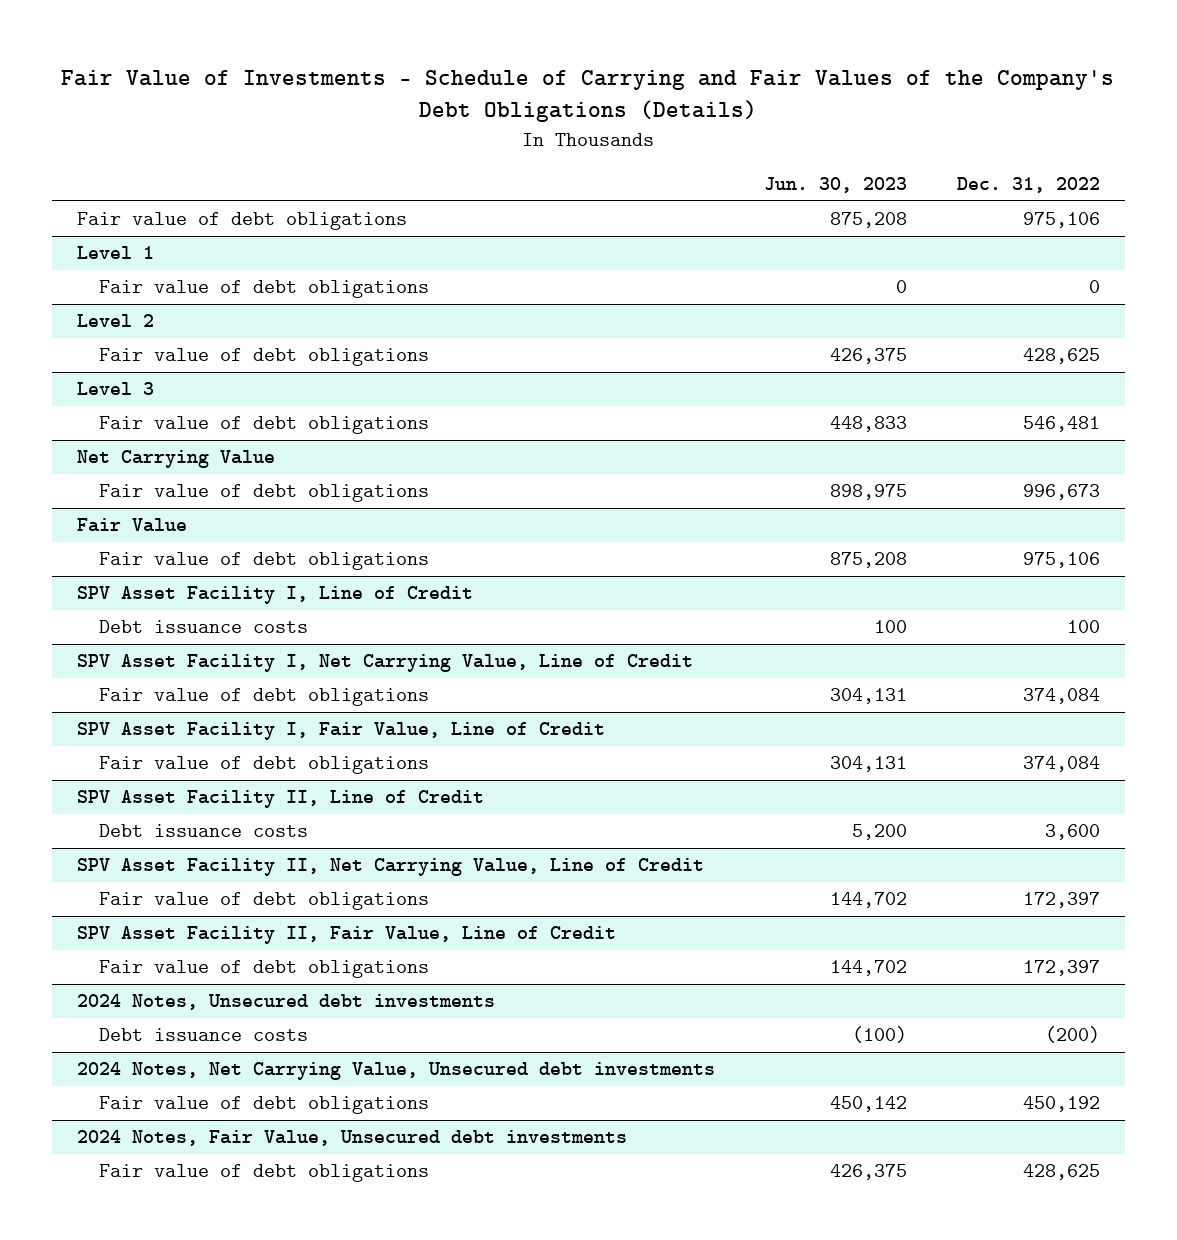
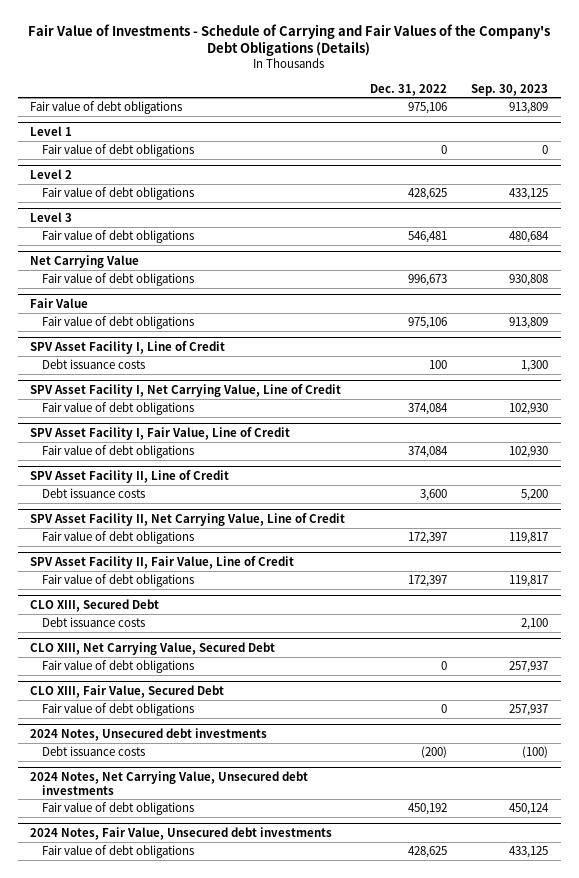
[764,177,908,194] Jun. 30, 2023 -> none
none -> [471,83,549,96] Sep. 30, 2023
none -> [30,598,160,612] CLO XIII, Secured Debt
none -> [42,617,146,628] Debt issuance costs
none -> [30,641,276,655] CLO XIII, Net Carrying Value, Secured Debt
none -> [42,660,195,674] Fair value of debt obligations
none -> [30,684,225,698] CLO XIII, Fair Value, Secured Debt
none -> [42,703,195,717] Fair value of debt obligations

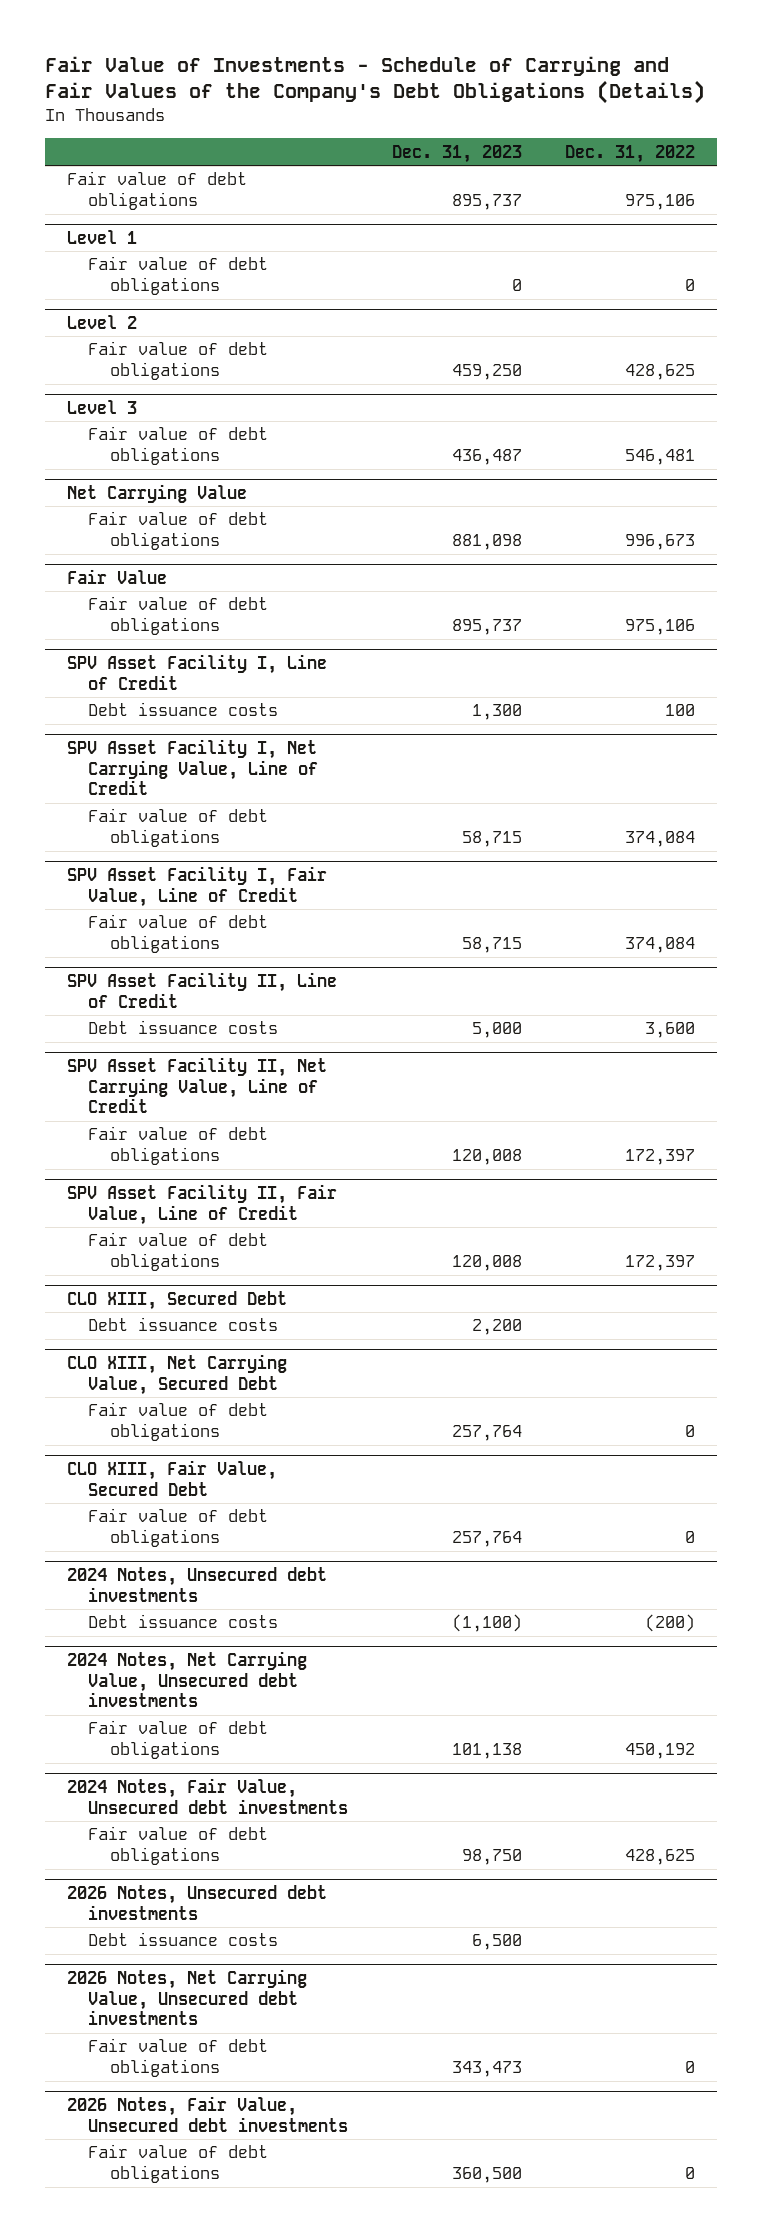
[471,83,549,96] Sep. 30, 2023 -> none
none -> [391,144,522,163] Dec. 31, 2023
none -> [66,1884,327,1920] 2026 Notes, Unsecured debt investments
none -> [88,1932,279,1947] Debt issuance costs
none -> [66,1968,307,2026] 2026 Notes, Net Carrying Value, Unsecured debt investments
none -> [88,2038,269,2078] Fair value of debt obligations
none -> [66,2095,349,2132] 2026 Notes, Fair Value, Unsecured debt investments
none -> [88,2144,269,2184] Fair value of debt obligations

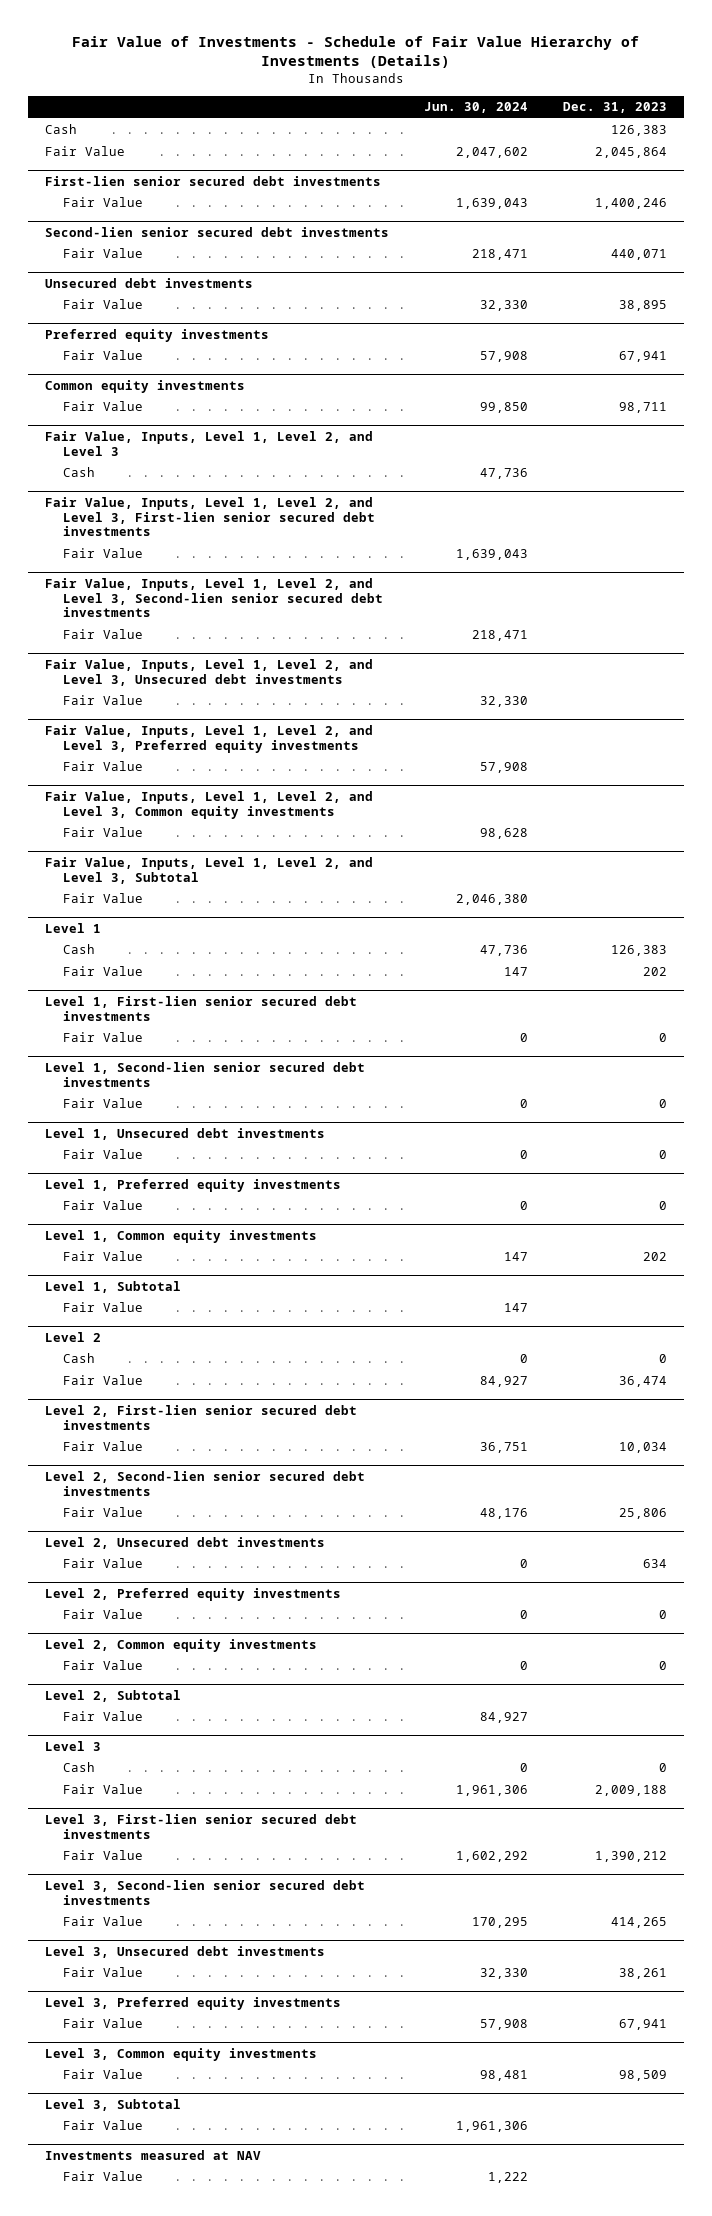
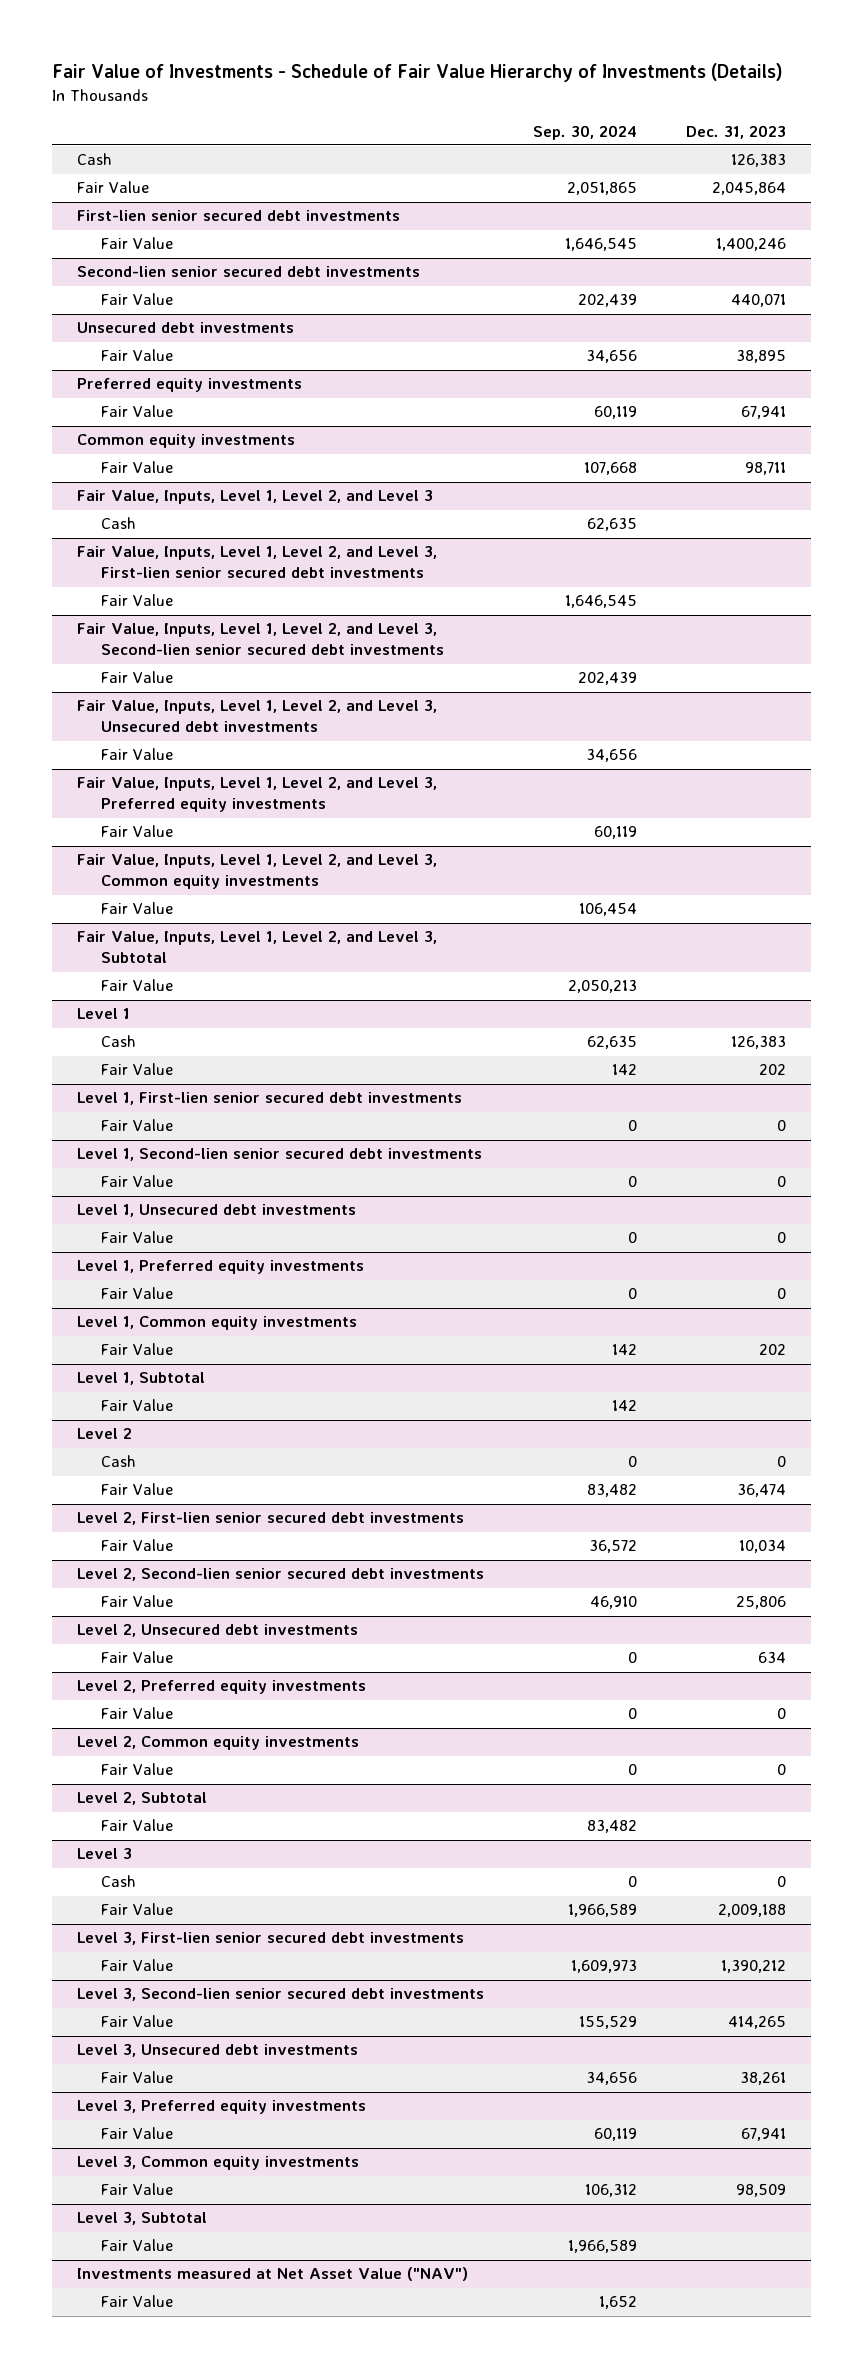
[423,102,528,114] Jun. 30, 2024 -> none
none -> [533,124,638,140] Sep. 30, 2024
[45,2149,262,2160] Investments measured at NAV -> [76,2267,468,2282] Investments measured at Net Asset Value ("NAV")

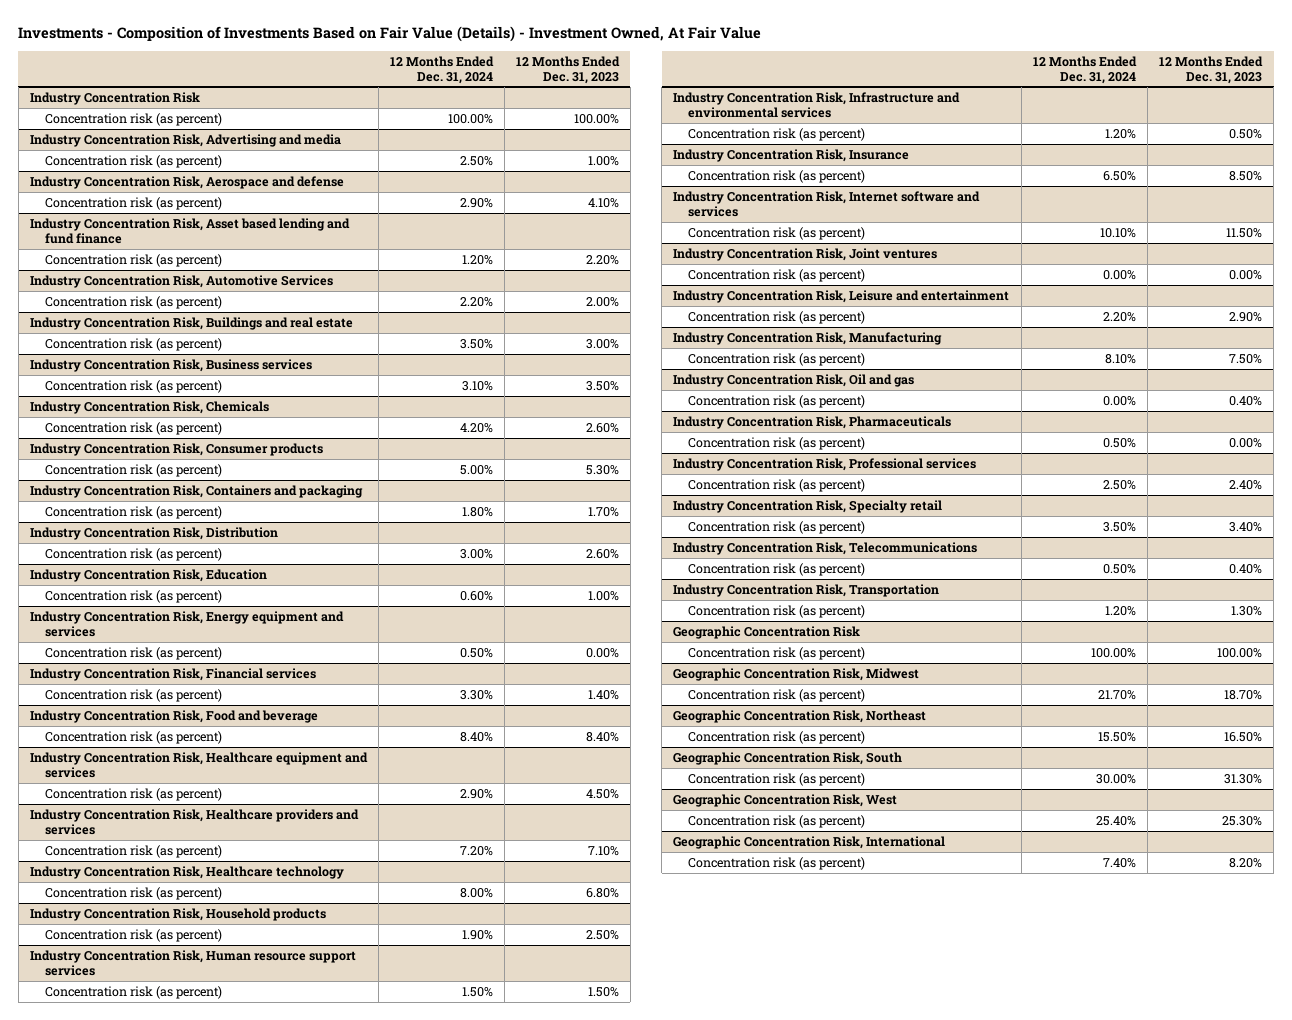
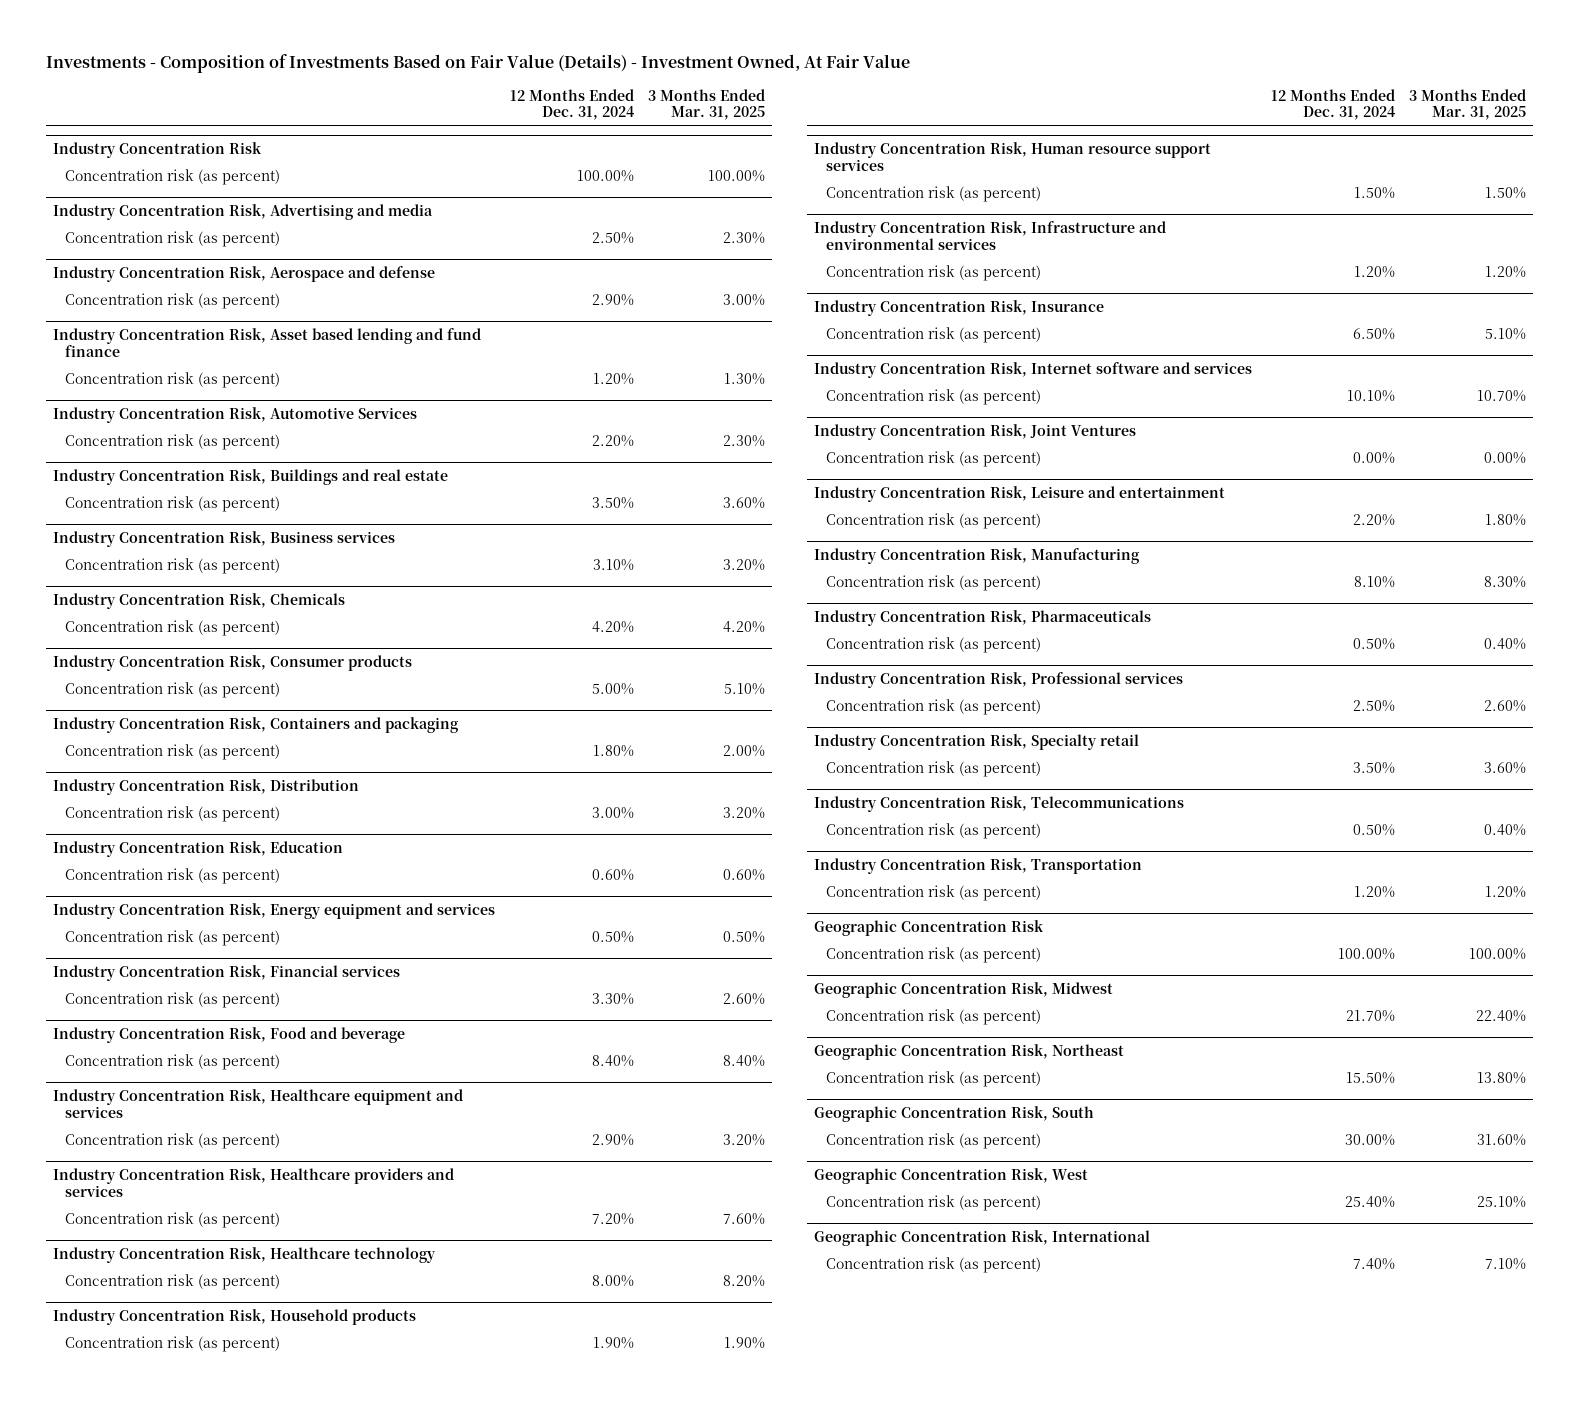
[515,55,620,84] 12 Months Ended Dec. 31, 2023 -> none
none -> [647,88,765,121] 3 Months Ended Mar. 31, 2025
[673,247,938,261] Industry Concentration Risk, Joint ventures -> [814,423,1137,440] Industry Concentration Risk, Joint Ventures
[673,373,915,387] Industry Concentration Risk, Oil and gas -> none
[688,394,866,408] Concentration risk (as percent) -> none

